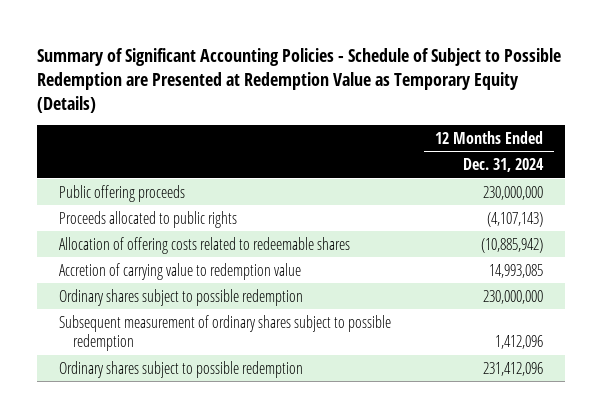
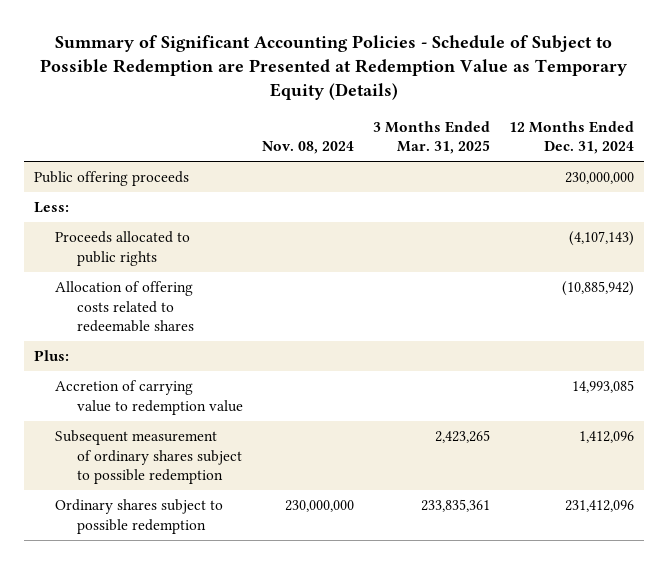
none -> [262,141,355,155] Nov. 08, 2024
none -> [373,120,491,155] 3 Months Ended Mar. 31, 2025
none -> [33,202,69,214] Less:
none -> [33,350,69,362] Plus:
[59,288,304,306] Ordinary shares subject to possible redemption -> none

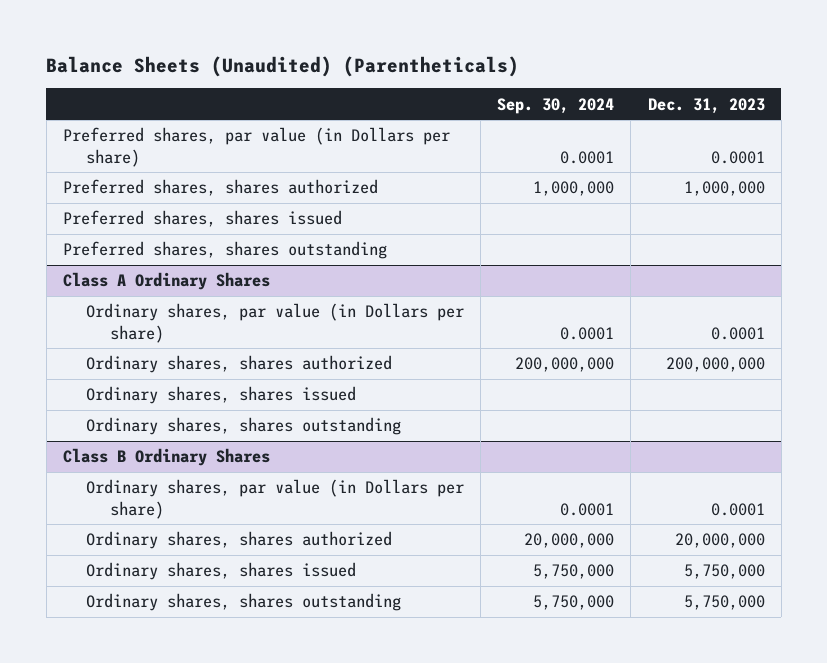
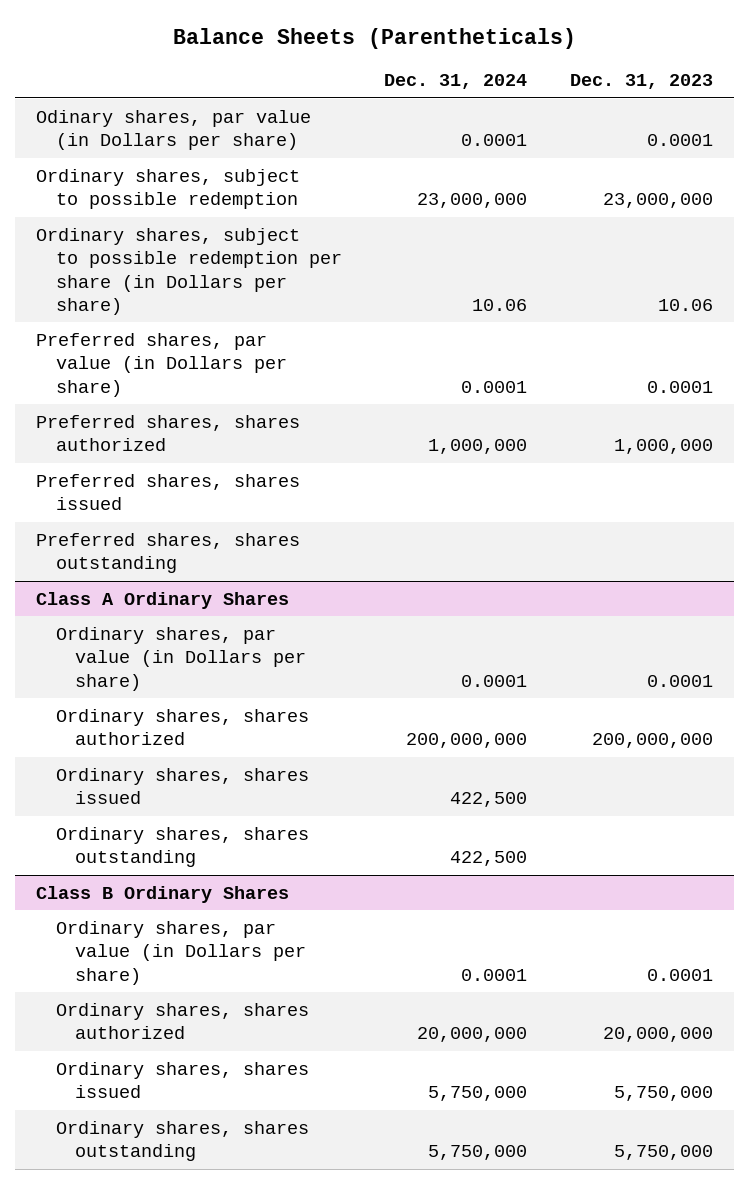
[46,55,520,77] Balance Sheets (Unaudited) (Parentheticals) -> [172,27,576,49] Balance Sheets (Parentheticals)
[497,97,615,114] Sep. 30, 2024 -> none
none -> [384,74,528,90] Dec. 31, 2024
none -> [36,109,312,151] Odinary shares, par value (in Dollars per share)
none -> [36,168,301,210] Ordinary shares, subject to possible redemption
none -> [36,227,342,315] Ordinary shares, subject to possible redemption per share (in Dollars per share)

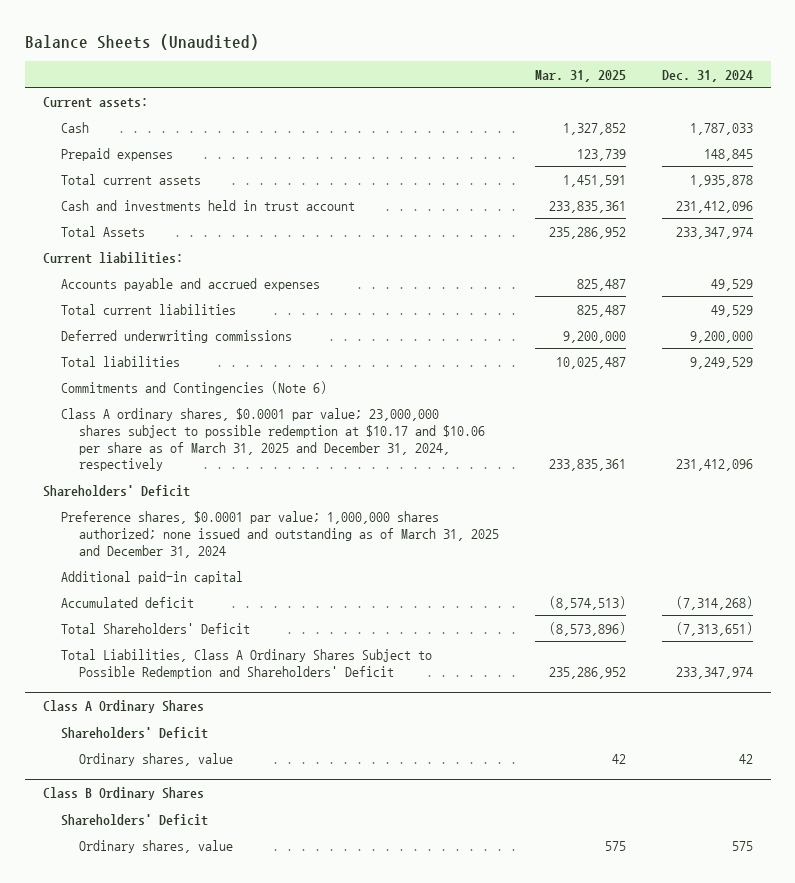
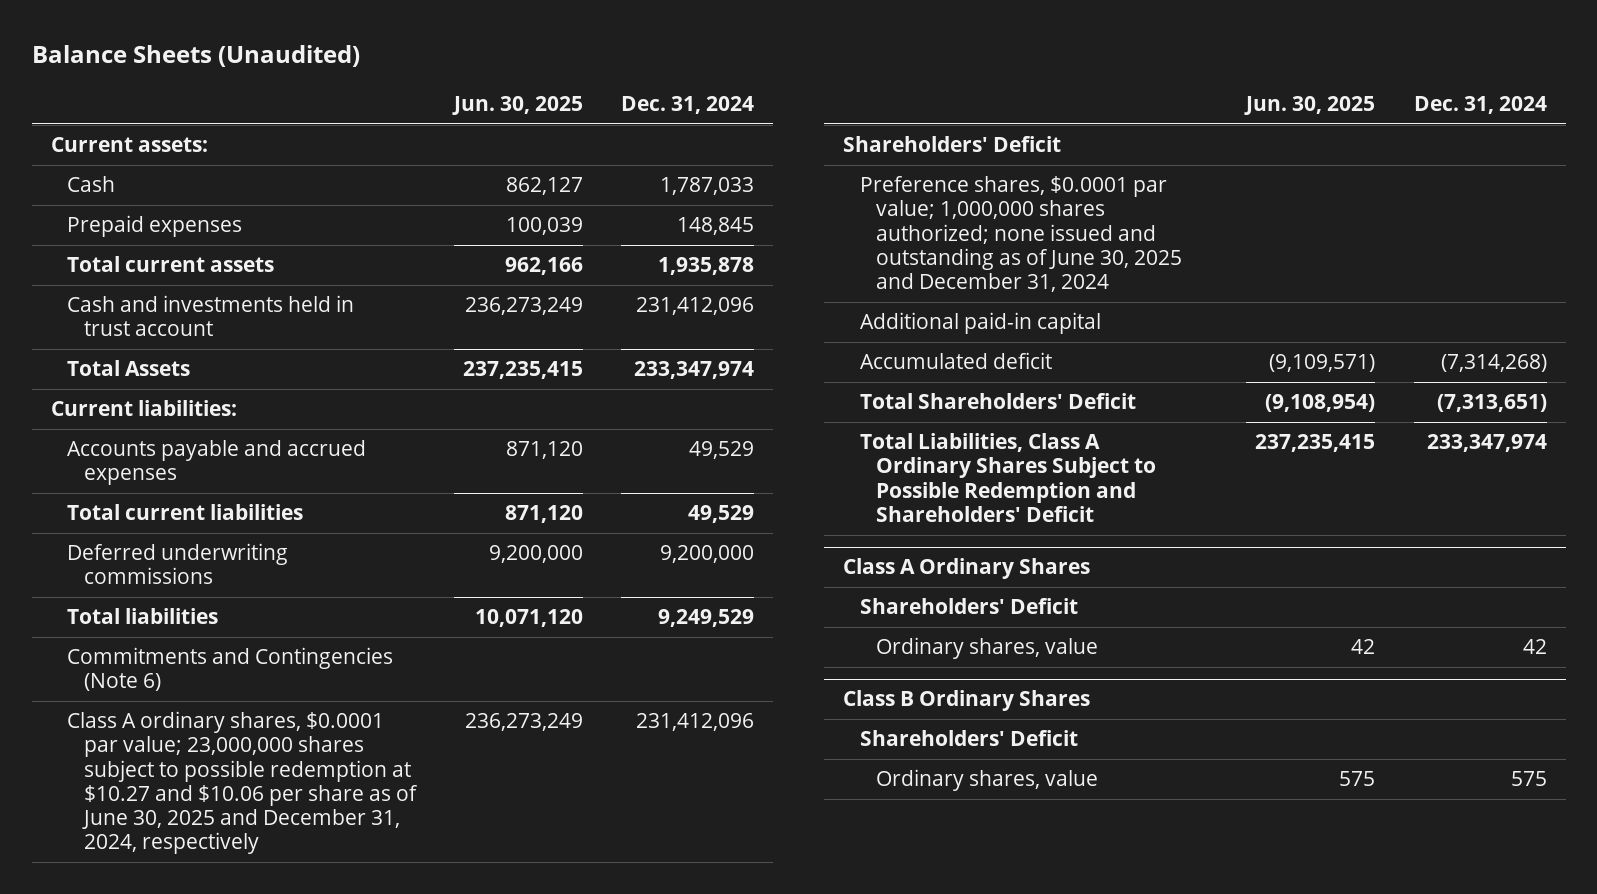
[534,69,626,82] Mar. 31, 2025 -> none
none -> [451,96,583,116] Jun. 30, 2025
[60,407,485,472] Class A ordinary shares, $0.0001 par value; 23,000,000 shares subject to possible redemption at $10.17 and $10.06 per share as of March 31, 2025 and December 31, 2024, respectively -> [67,711,418,855] Class A ordinary shares, $0.0001 par value; 23,000,000 shares subject to possible redemption at $10.27 and $10.06 per share as of June 30, 2025 and December 31, 2024, respectively
[60,510,499,558] Preference shares, $0.0001 par value; 1,000,000 shares authorized; none issued and outstanding as of March 31, 2025 and December 31, 2024 -> [859,176,1183,293] Preference shares, $0.0001 par value; 1,000,000 shares authorized; none issued and outstanding as of June 30, 2025 and December 31, 2024

